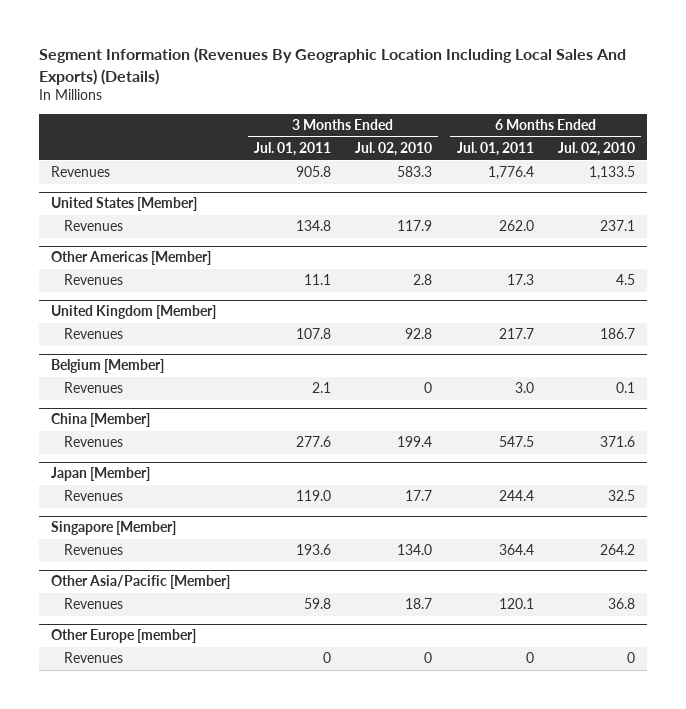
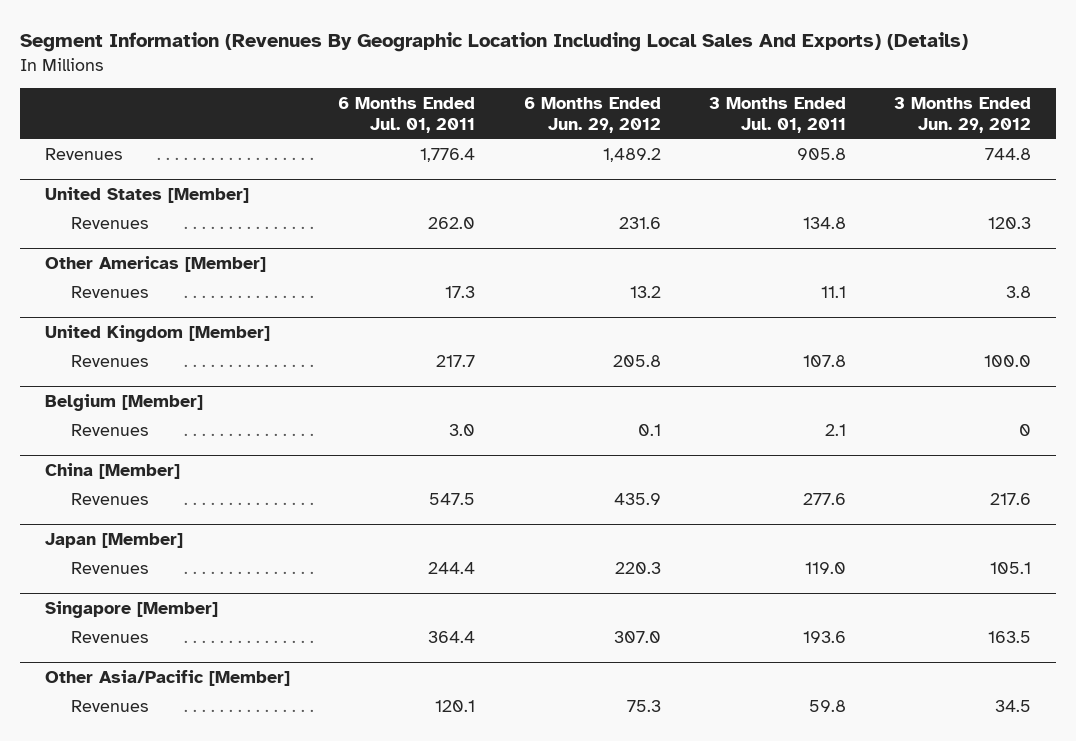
[355,142,433,157] Jul. 02, 2010 -> none
[557,142,635,157] Jul. 02, 2010 -> none
none -> [523,96,661,134] 6 Months Ended Jun. 29, 2012
none -> [894,96,1032,134] 3 Months Ended Jun. 29, 2012
[51,629,197,644] Other Europe [member] -> none
[64,652,124,664] Revenues -> none

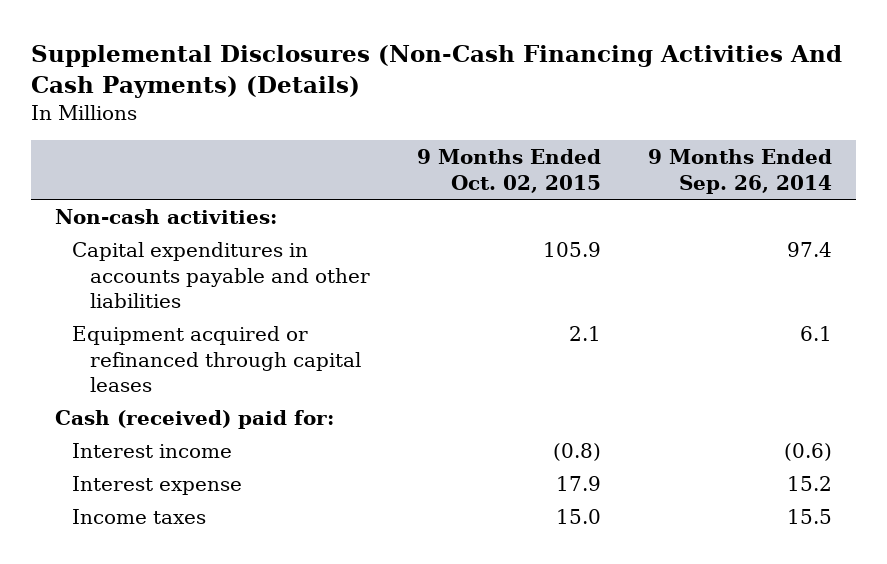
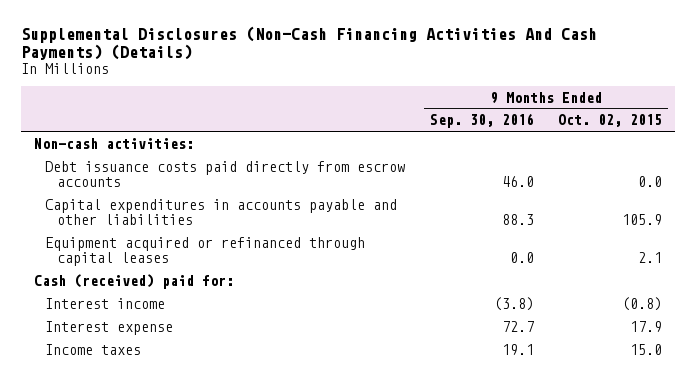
[648,149,833,194] 9 Months Ended Sep. 26, 2014 -> none
none -> [429,113,534,129] Sep. 30, 2016
none -> [45,160,406,187] Debt issuance costs paid directly from escrow accounts

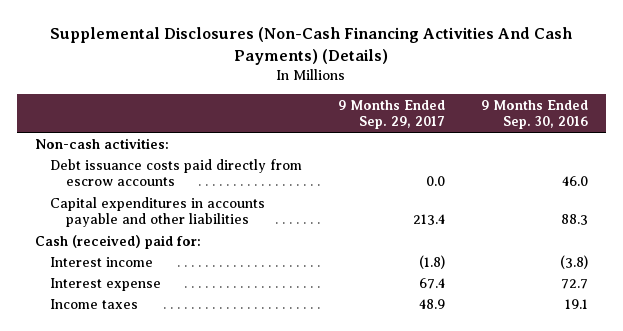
[558,114,663,128] Oct. 02, 2015 -> none
none -> [338,99,446,130] 9 Months Ended Sep. 29, 2017
[45,236,366,266] Equipment acquired or refinanced through capital leases -> none

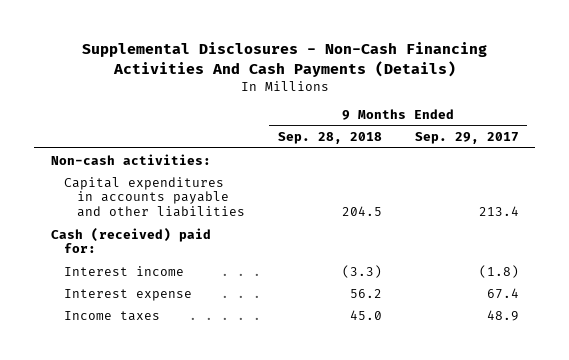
[50,26,573,65] Supplemental Disclosures (Non-Cash Financing Activities And Cash Payments) (Details) -> [81,41,487,77] Supplemental Disclosures - Non-Cash Financing Activities And Cash Payments (Details)
[480,99,588,130] 9 Months Ended Sep. 30, 2016 -> none
none -> [277,132,382,145] Sep. 28, 2018
[50,158,303,187] Debt issuance costs paid directly from escrow accounts -> none

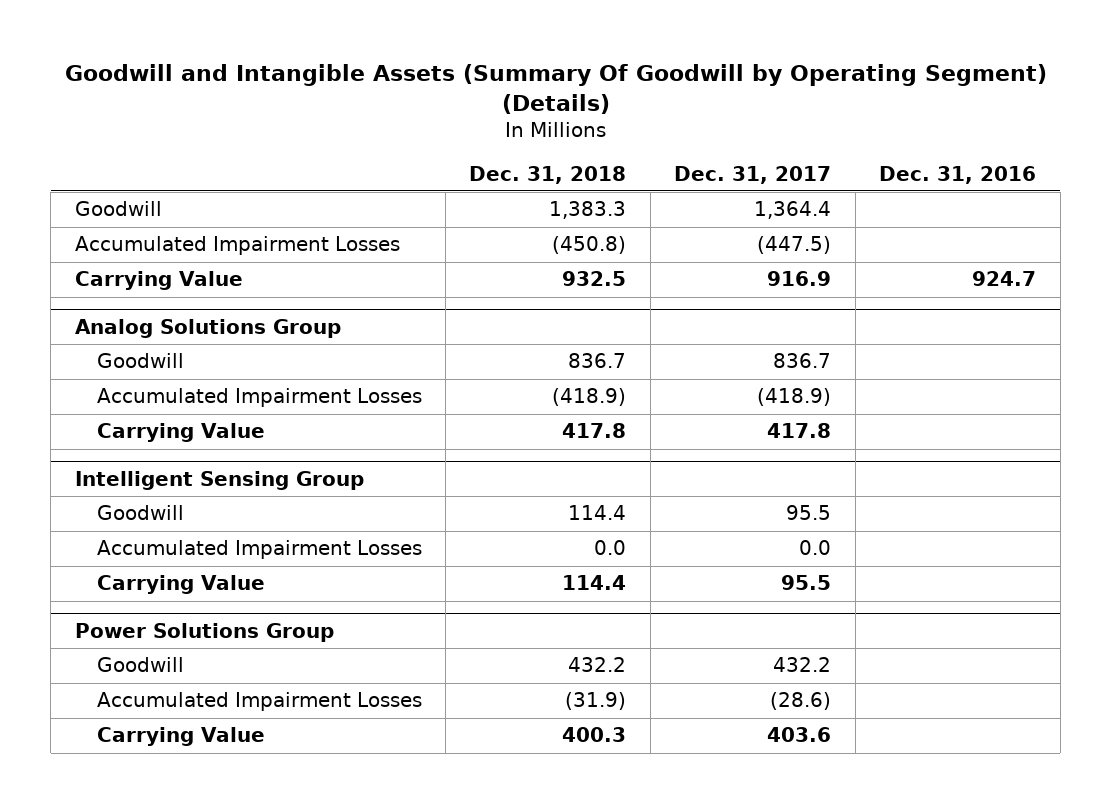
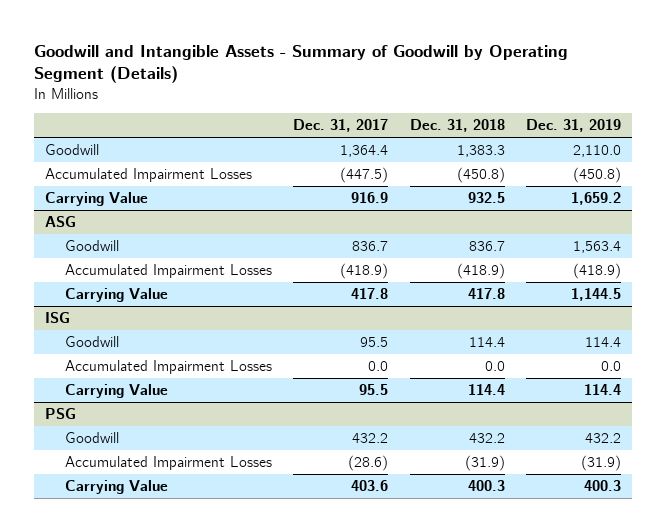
[64,63,1047,114] Goodwill and Intangible Assets (Summary Of Goodwill by Operating Segment) (Details) -> [34,44,569,84] Goodwill and Intangible Assets - Summary of Goodwill by Operating Segment (Details)
[879,165,1037,184] Dec. 31, 2016 -> none
none -> [525,119,621,133] Dec. 31, 2019
[74,318,341,338] Analog Solutions Group -> [45,215,77,227] ASG
[74,470,364,490] Intelligent Sensing Group -> [45,311,71,323] ISG
[74,622,334,642] Power Solutions Group -> [45,407,77,419] PSG

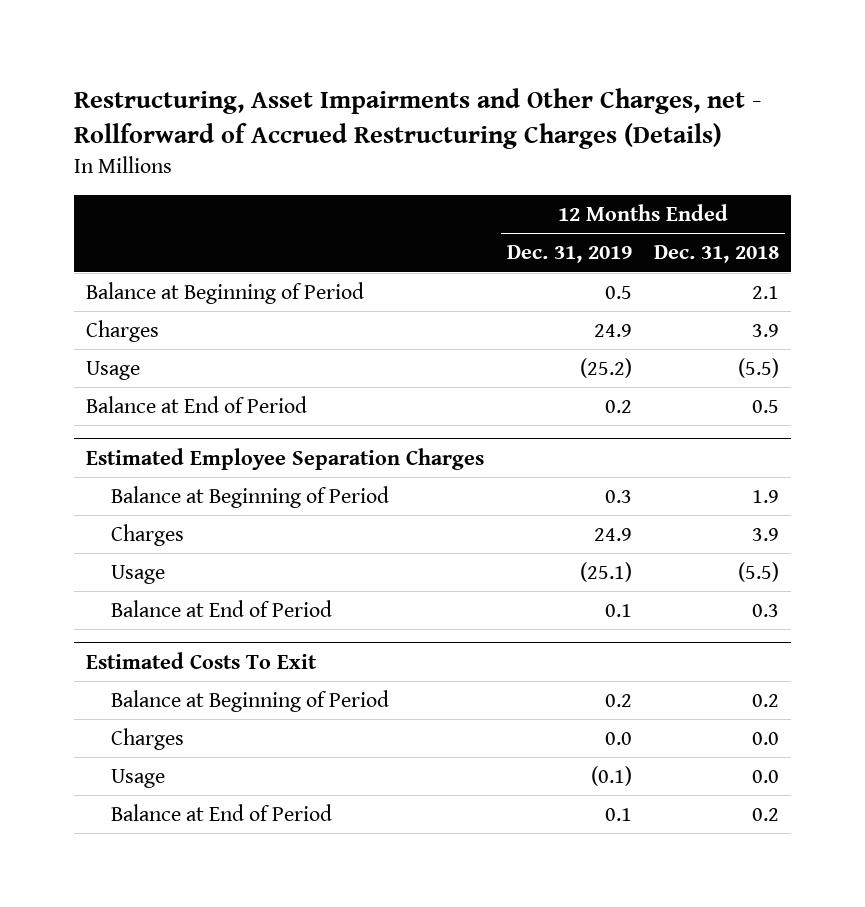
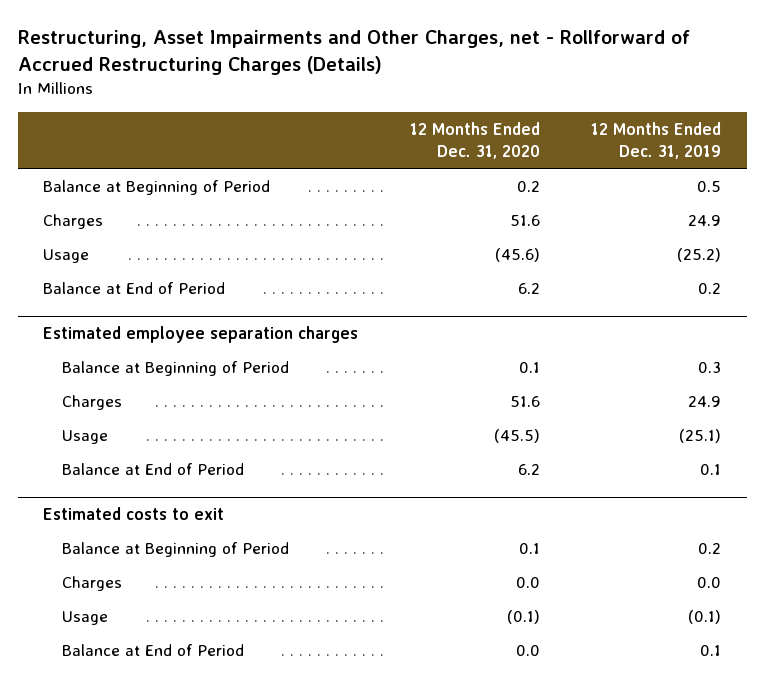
[654,245,780,264] Dec. 31, 2018 -> none
none -> [409,121,540,159] 12 Months Ended Dec. 31, 2020
[85,447,484,470] Estimated Employee Separation Charges -> [43,326,359,344] Estimated employee separation charges
[85,651,317,669] Estimated Costs To Exit -> [43,507,225,521] Estimated costs to exit

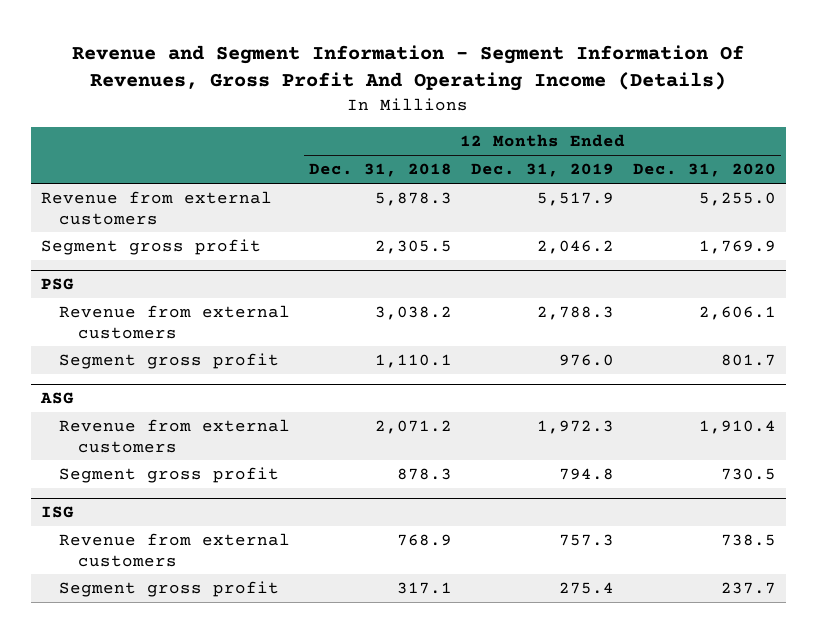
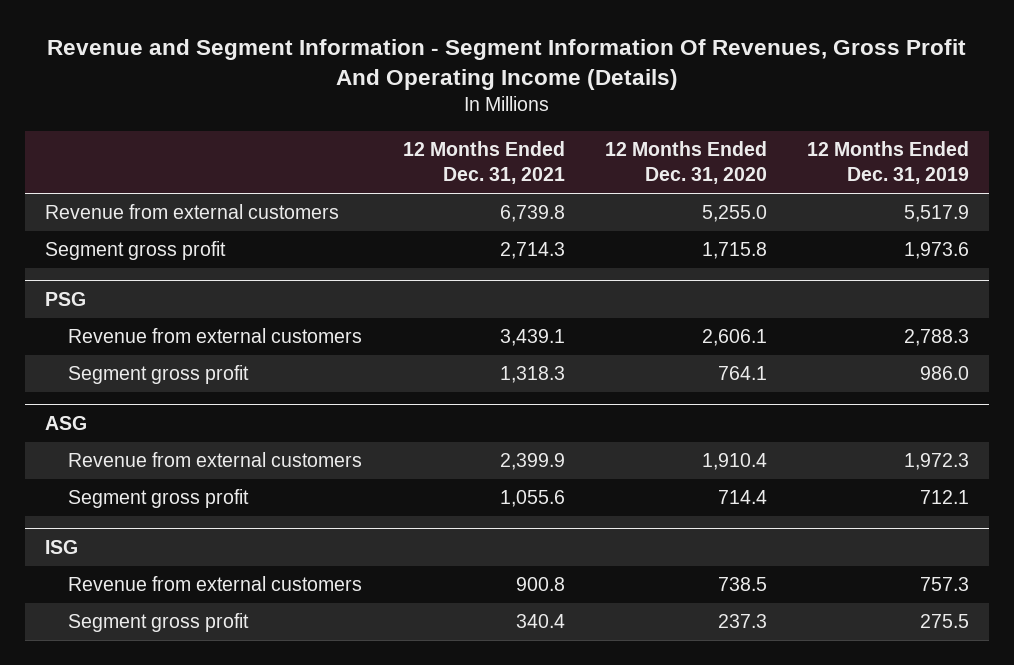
[309,163,453,178] Dec. 31, 2018 -> none
none -> [402,141,565,185] 12 Months Ended Dec. 31, 2021
[537,240,615,255] 2,046.2 -> [904,242,970,260] 1,973.6
[699,240,777,255] 1,769.9 -> [701,242,767,260] 1,715.8
[559,354,615,367] 976.0 -> [920,366,970,381] 986.0
[721,354,777,367] 801.7 -> [717,366,767,381] 764.1
[559,468,615,481] 794.8 -> [920,490,970,505] 712.1
[721,468,777,481] 730.5 -> [717,490,767,505] 714.4
[559,582,615,595] 275.4 -> [920,614,970,629] 275.5
[721,582,777,595] 237.7 -> [717,614,767,629] 237.3

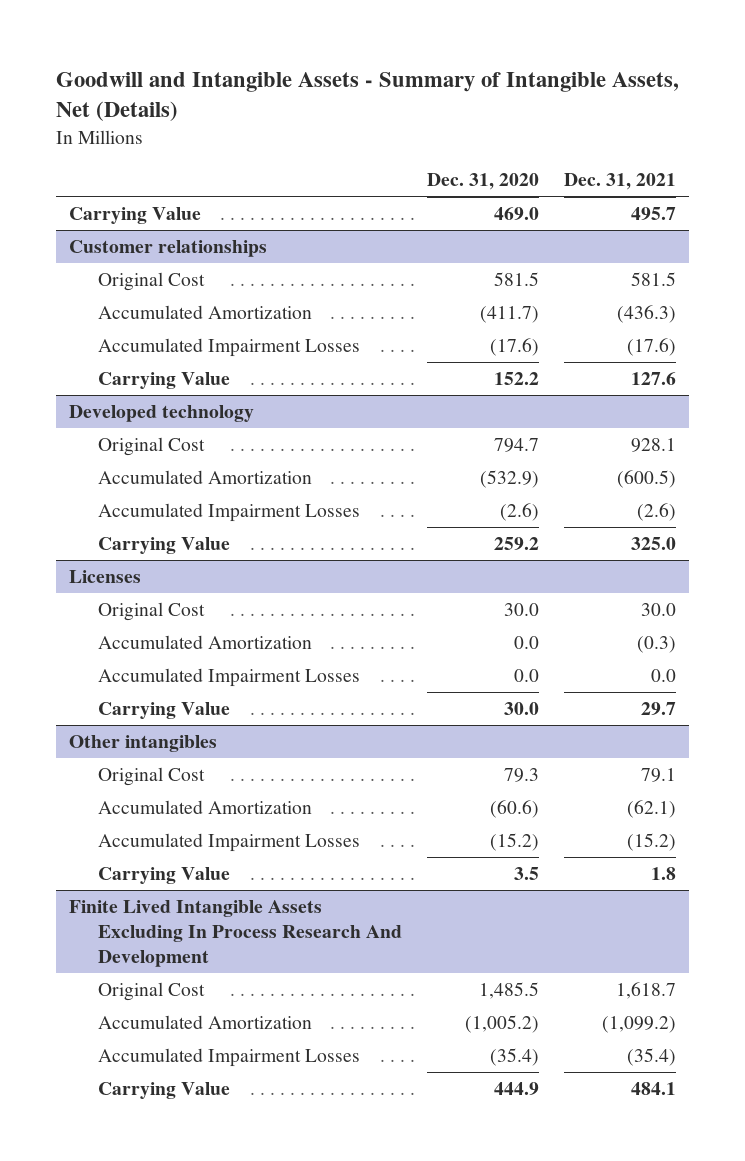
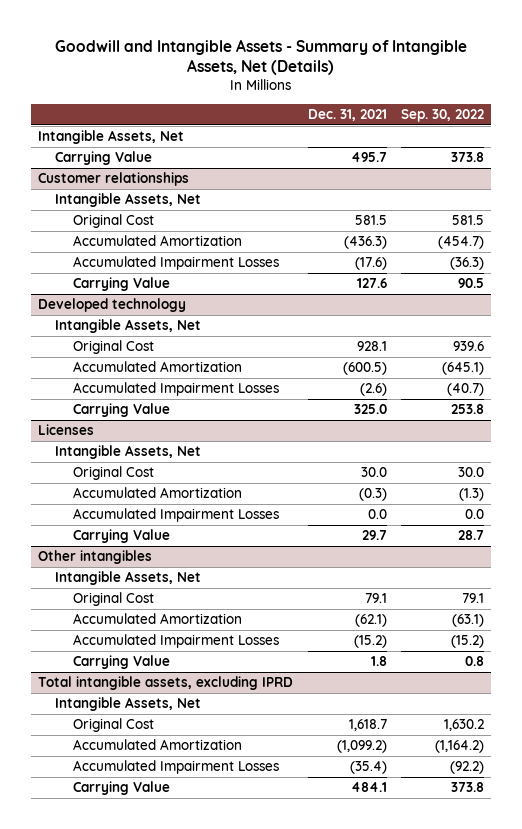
[427,173,540,191] Dec. 31, 2020 -> none
none -> [401,108,485,122] Sep. 30, 2022
none -> [38,130,185,145] Intangible Assets, Net
none -> [55,193,202,208] Intangible Assets, Net
none -> [55,319,202,334] Intangible Assets, Net
none -> [55,445,202,460] Intangible Assets, Net
none -> [55,571,202,586] Intangible Assets, Net
[68,899,403,968] Finite Lived Intangible Assets Excluding In Process Research And Development -> [38,676,294,691] Total intangible assets, excluding IPRD
none -> [55,697,202,712] Intangible Assets, Net

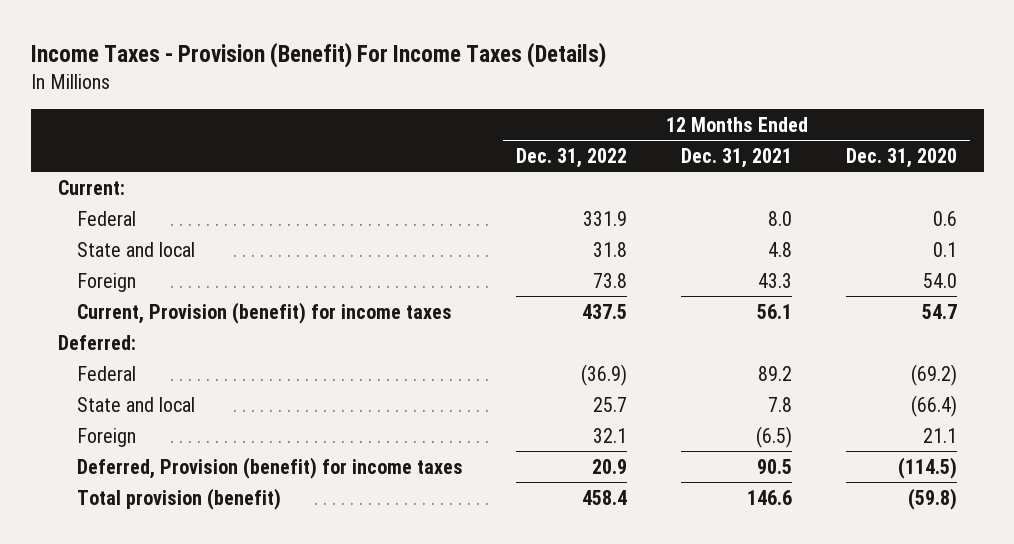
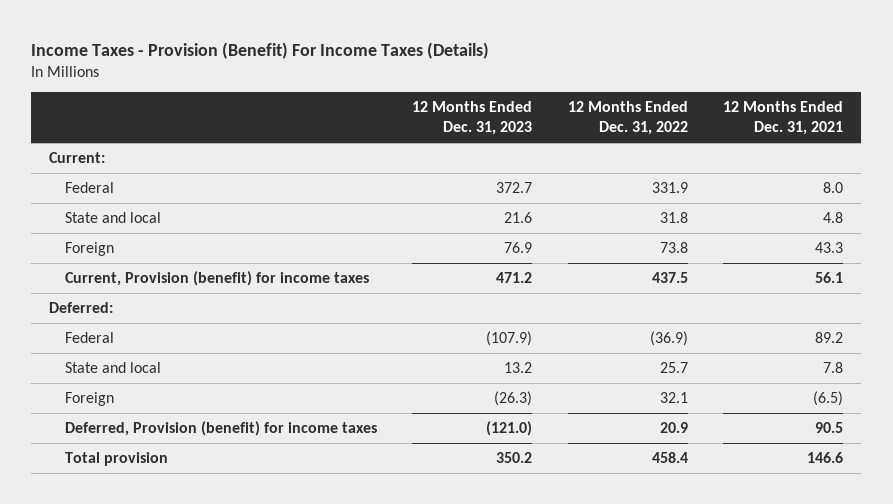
[845,147,957,168] Dec. 31, 2020 -> none
none -> [412,101,533,136] 12 Months Ended Dec. 31, 2023
[76,487,281,510] Total provision (benefit) -> [64,452,168,467] Total provision

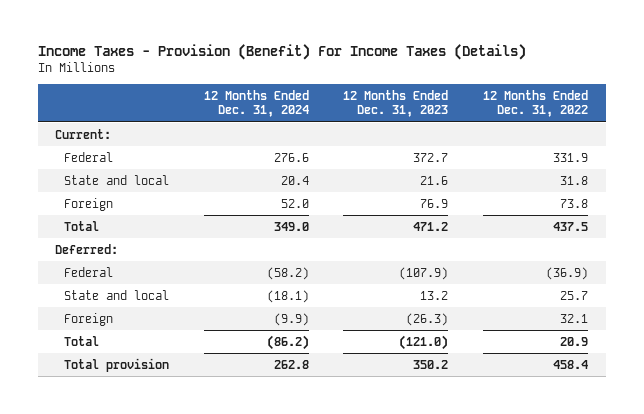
[723,101,844,136] 12 Months Ended Dec. 31, 2021 -> none
none -> [203,89,309,118] 12 Months Ended Dec. 31, 2024
[64,271,369,287] Current, Provision (benefit) for income taxes -> [64,220,100,231] Total
[64,421,377,437] Deferred, Provision (benefit) for income taxes -> [64,335,100,346] Total

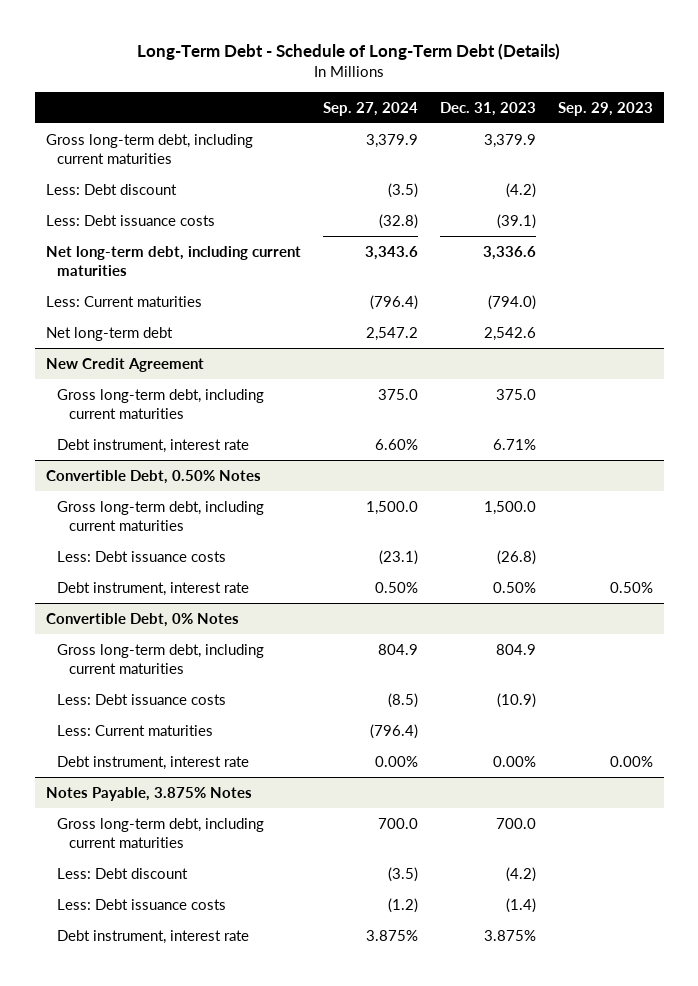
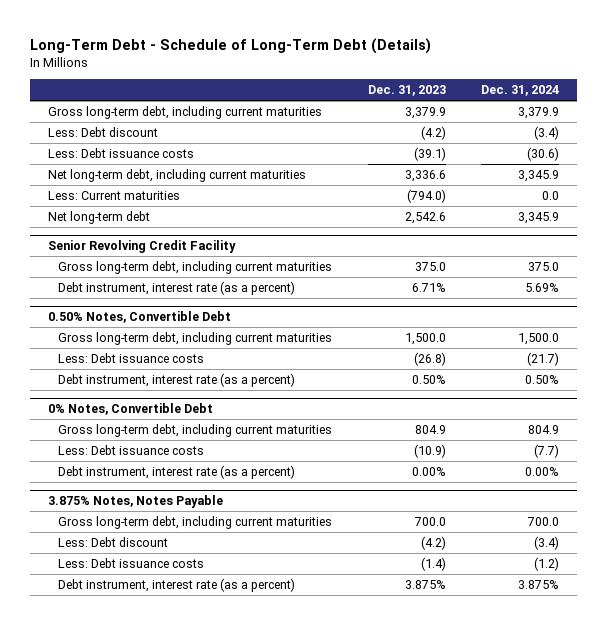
[322,101,418,116] Sep. 27, 2024 -> none
[557,101,653,116] Sep. 29, 2023 -> none
none -> [481,85,560,97] Dec. 31, 2024
[45,357,204,372] New Credit Agreement -> none
none -> [48,240,237,254] Senior Revolving Credit Facility
[57,438,250,453] Debt instrument, interest rate -> [57,281,295,296] Debt instrument, interest rate (as a percent)
[45,469,261,484] Convertible Debt, 0.50% Notes -> [48,311,232,324] 0.50% Notes, Convertible Debt
[57,581,250,596] Debt instrument, interest rate -> [57,373,295,388] Debt instrument, interest rate (as a percent)
[45,612,239,627] Convertible Debt, 0% Notes -> [48,403,214,416] 0% Notes, Convertible Debt
[57,724,214,736] Less: Current maturities -> none
[57,755,250,770] Debt instrument, interest rate -> [57,465,295,480] Debt instrument, interest rate (as a percent)
[45,786,252,801] Notes Payable, 3.875% Notes -> [48,495,224,509] 3.875% Notes, Notes Payable
[57,929,250,944] Debt instrument, interest rate -> [57,578,295,593] Debt instrument, interest rate (as a percent)

